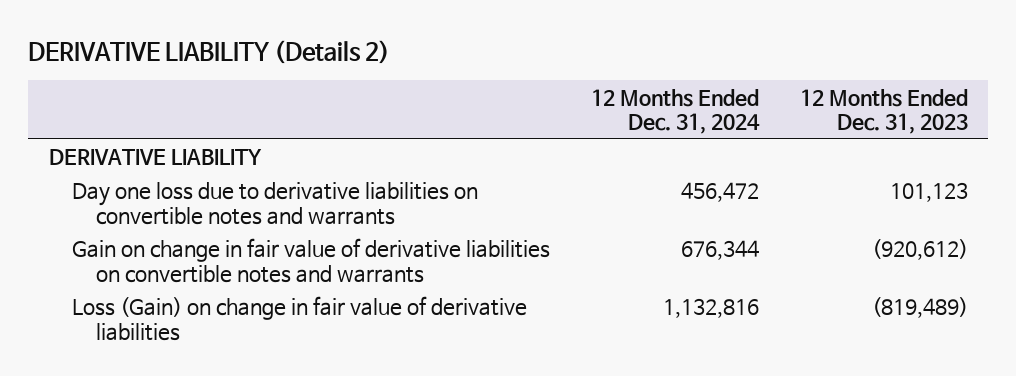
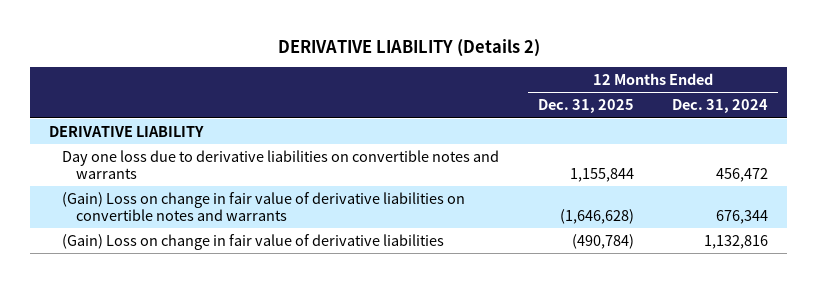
[799,88,968,134] 12 Months Ended Dec. 31, 2023 -> none
none -> [537,99,634,114] Dec. 31, 2025
[72,238,551,283] Gain on change in fair value of derivative liabilities on convertible notes and warrants -> [62,191,466,221] (Gain) Loss on change in fair value of derivative liabilities on convertible notes and warrants
[72,296,528,341] Loss (Gain) on change in fair value of derivative liabilities -> [62,233,445,250] (Gain) Loss on change in fair value of derivative liabilities

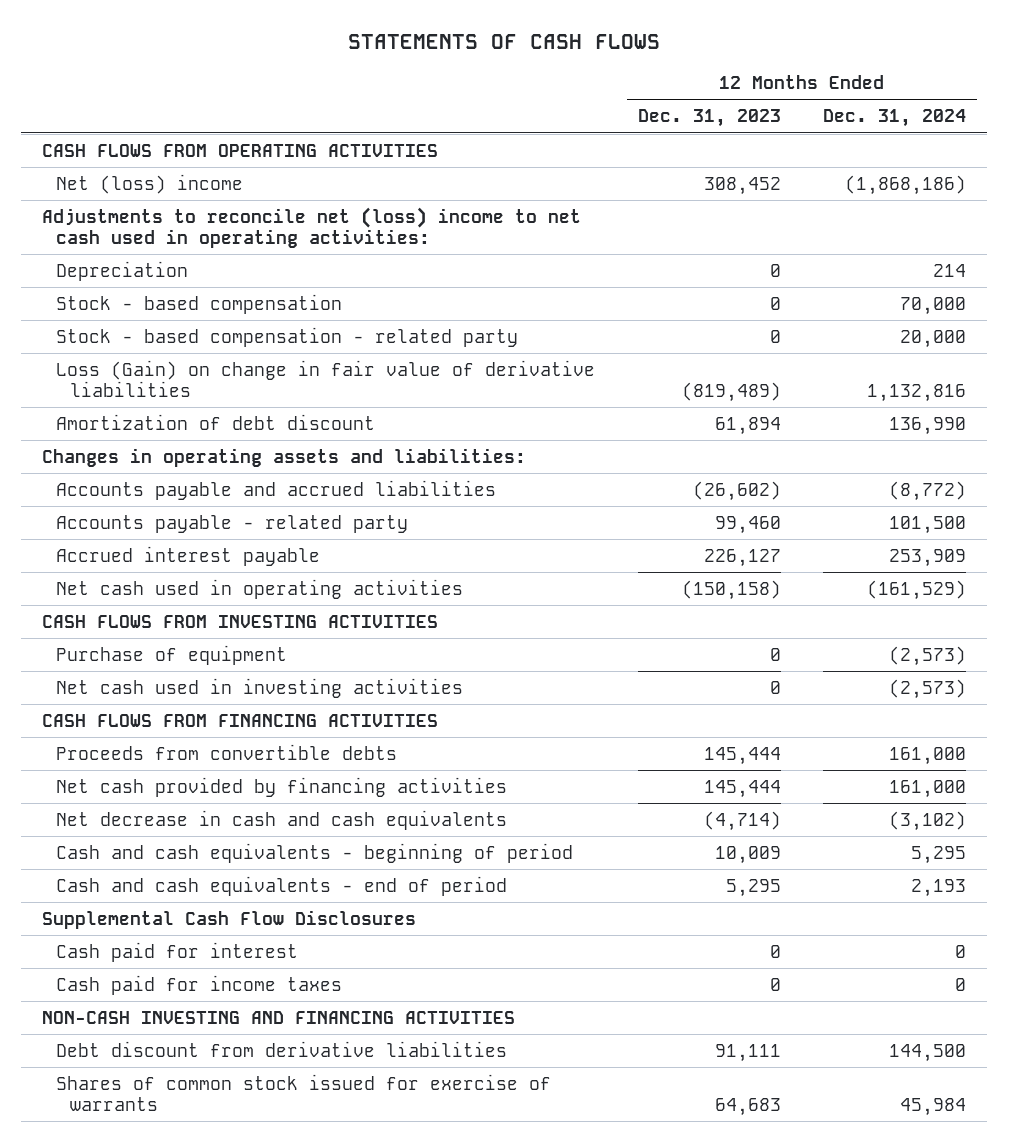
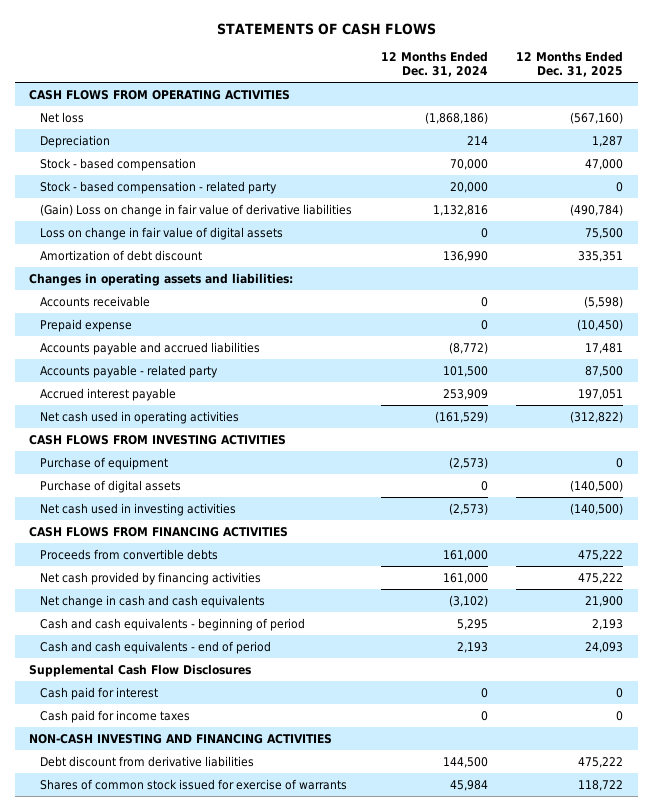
[637,109,781,128] Dec. 31, 2023 -> none
none -> [516,51,624,78] 12 Months Ended Dec. 31, 2025
[42,206,582,249] Adjustments to reconcile net (loss) income to net cash used in operating activities: -> none
[56,173,244,194] Net (loss) income -> [40,111,85,123] Net loss
[56,359,596,398] Loss (Gain) on change in fair value of derivative liabilities -> [40,203,353,217] (Gain) Loss on change in fair value of derivative liabilities
none -> [40,226,284,240] Loss on change in fair value of digital assets
none -> [40,295,151,307] Accounts receivable
none -> [40,318,133,332] Prepaid expense
none -> [40,479,182,493] Purchase of digital assets
[56,809,508,830] Net decrease in cash and cash equivalents -> [40,594,266,608] Net change in cash and cash equivalents

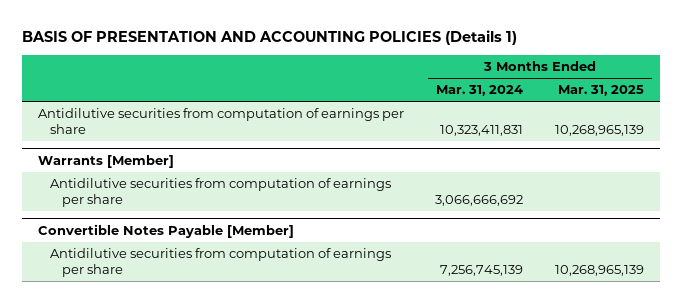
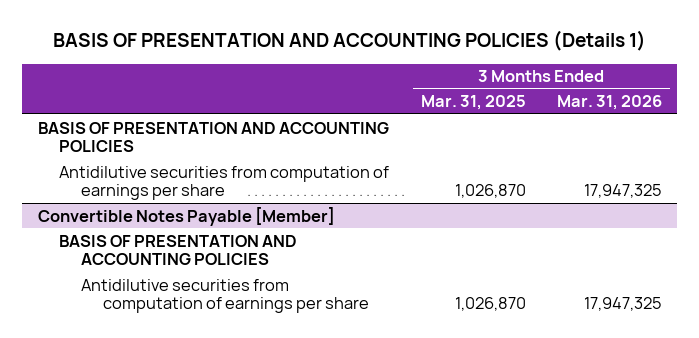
[436,85,524,97] Mar. 31, 2024 -> none
none -> [556,95,662,111] Mar. 31, 2026
[37,154,174,168] Warrants [Member] -> none
[49,178,391,207] Antidilutive securities from computation of earnings per share -> none
none -> [37,121,389,153] BASIS OF PRESENTATION AND ACCOUNTING POLICIES
[555,124,645,136] 10,268,965,139 -> [454,184,526,199] 1,026,870
none -> [59,234,298,266] BASIS OF PRESENTATION AND ACCOUNTING POLICIES
[555,264,645,276] 10,268,965,139 -> [454,297,526,312] 1,026,870

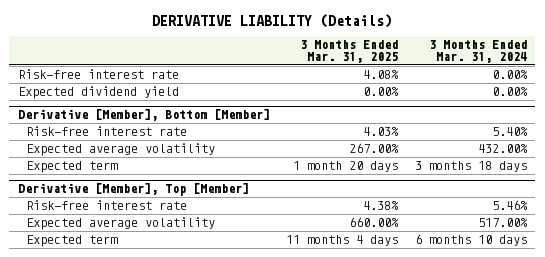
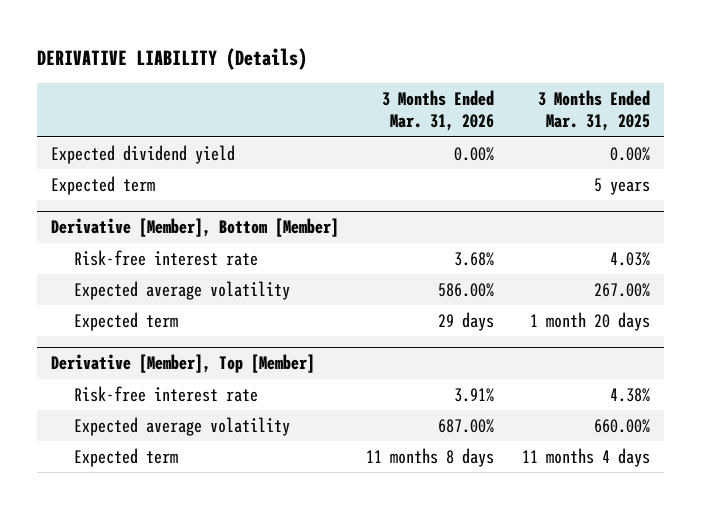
[429,40,528,64] 3 Months Ended Mar. 31, 2024 -> none
none -> [382,89,495,132] 3 Months Ended Mar. 31, 2026
[17,69,179,80] Risk-free interest rate -> none
none -> [50,175,155,195] Expected term

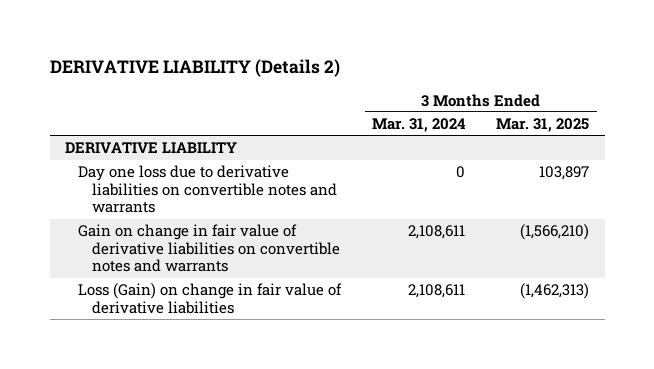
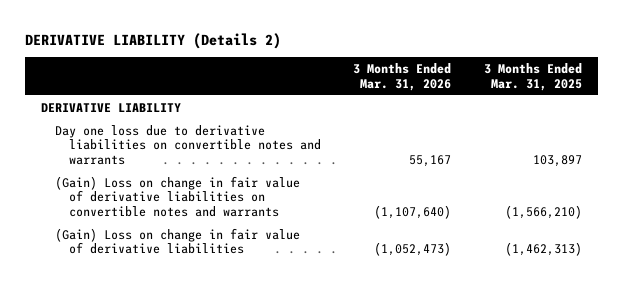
[372,118,467,133] Mar. 31, 2024 -> none
none -> [353,63,452,91] 3 Months Ended Mar. 31, 2026
[78,224,340,273] Gain on change in fair value of derivative liabilities on convertible notes and warrants -> [55,175,301,218] (Gain) Loss on change in fair value of derivative liabilities on convertible notes and warrants
[78,283,343,314] Loss (Gain) on change in fair value of derivative liabilities -> [55,227,301,255] (Gain) Loss on change in fair value of derivative liabilities

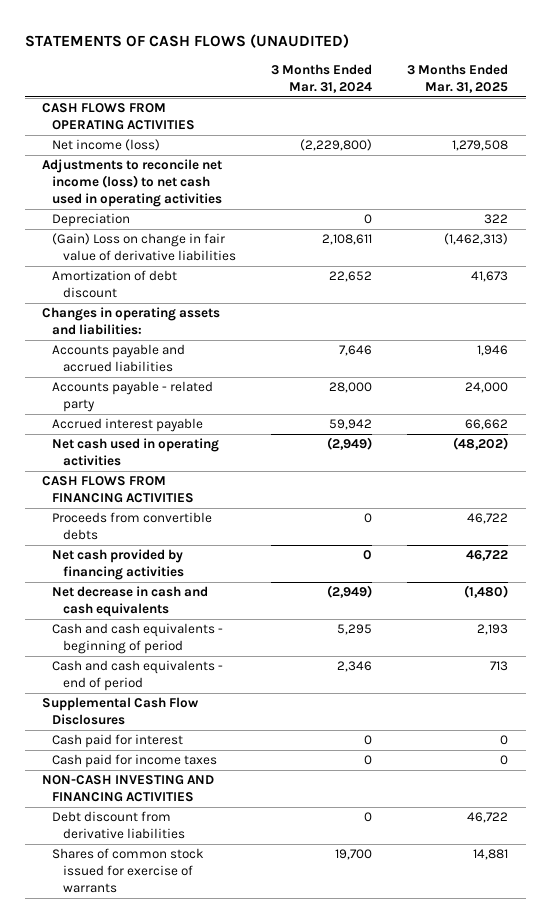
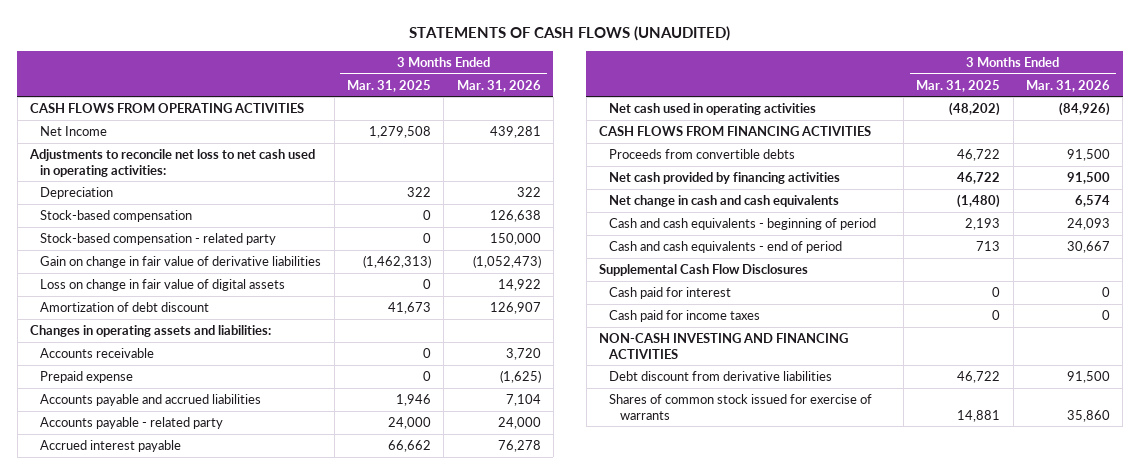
[271,63,373,93] 3 Months Ended Mar. 31, 2024 -> none
none -> [456,79,541,92] Mar. 31, 2026
[52,139,161,152] Net income (loss) -> [40,126,108,137] Net Income
[42,159,223,208] Adjustments to reconcile net income (loss) to net cash used in operating activities -> [29,149,316,177] Adjustments to reconcile net loss to net cash used in operating activities:
none -> [40,210,193,223] Stock-based compensation
none -> [40,233,277,246] Stock-based compensation - related party
[52,233,236,262] (Gain) Loss on change in fair value of derivative liabilities -> [40,256,322,269] Gain on change in fair value of derivative liabilities
none -> [40,279,286,292] Loss on change in fair value of digital assets
none -> [40,348,155,359] Accounts receivable
none -> [40,371,134,384] Prepaid expense
[52,586,209,618] Net decrease in cash and cash equivalents -> [609,195,840,208] Net change in cash and cash equivalents

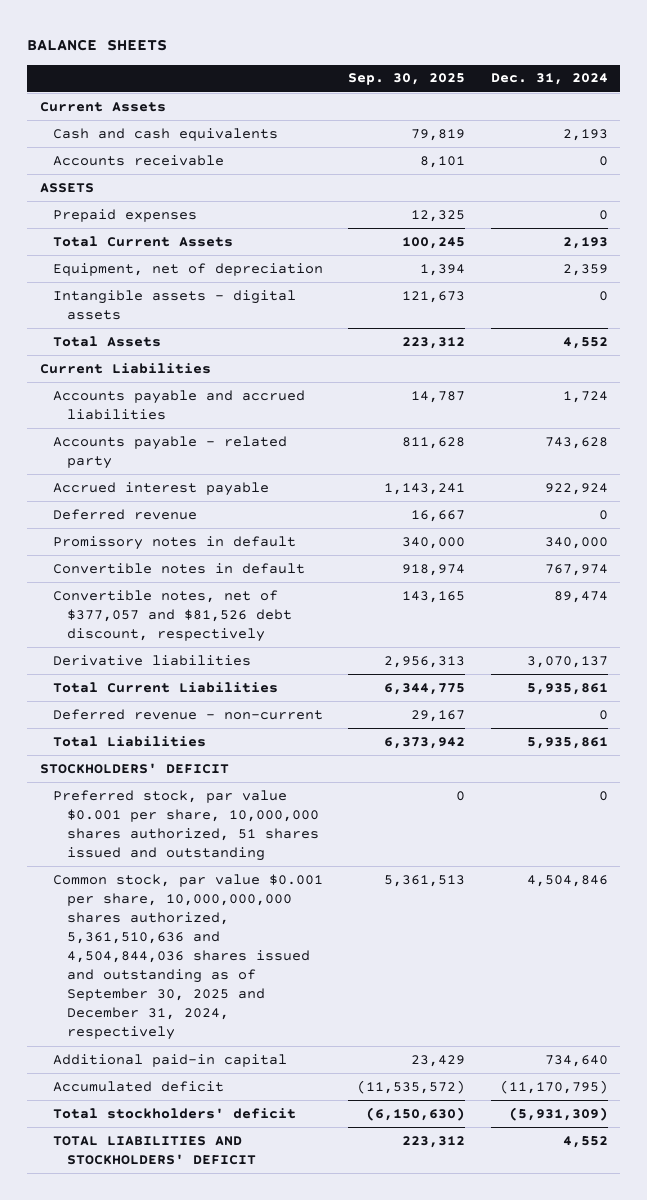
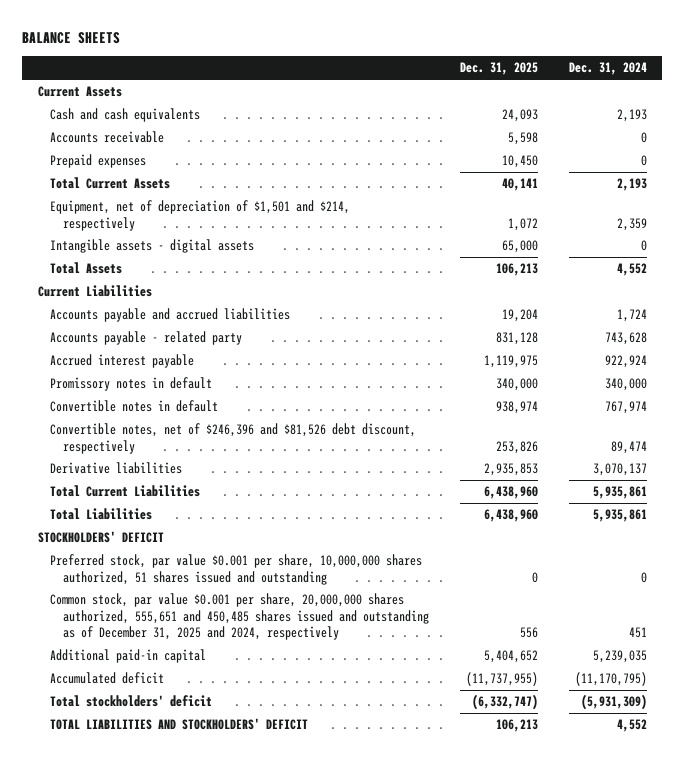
[348,73,466,86] Sep. 30, 2025 -> none
none -> [459,62,538,76] Dec. 31, 2025
[39,182,94,193] ASSETS -> none
[53,262,324,276] Equipment, net of depreciation -> [50,200,351,231] Equipment, net of depreciation of $1,501 and $214, respectively
[53,508,198,520] Deferred revenue -> none
[53,589,293,643] Convertible notes, net of $377,057 and $81,526 debt discount, respectively -> [50,423,417,454] Convertible notes, net of $246,396 and $81,526 debt discount, respectively
[53,708,324,720] Deferred revenue - non-current -> none
[53,873,324,1041] Common stock, par value $0.001 per share, 10,000,000,000 shares authorized, 5,361,510,636 and 4,504,844,036 shares issued and outstanding as of September 30, 2025 and December 31, 2024, respectively -> [50,593,429,641] Common stock, par value $0.001 per share, 20,000,000 shares authorized, 555,651 and 450,485 shares issued and outstanding as of December 31, 2025 and 2024, respectively
[526,874,608,887] 4,504,846 -> [628,627,647,639] 451
[544,1054,608,1067] 734,640 -> [592,650,647,664] 5,239,035

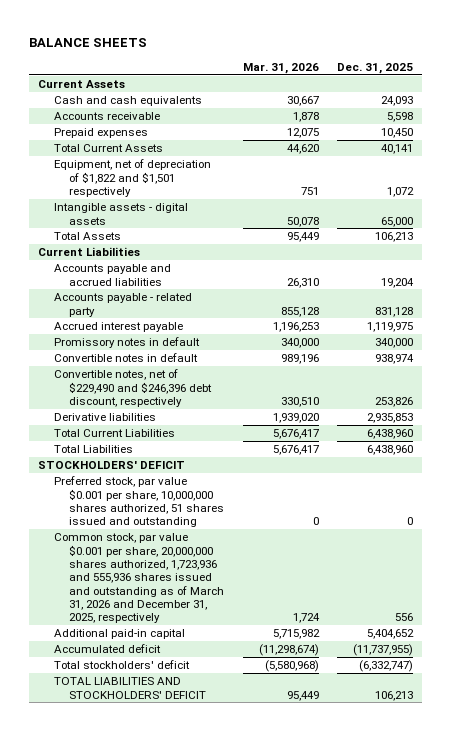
[568,62,647,76] Dec. 31, 2024 -> none
none -> [242,62,319,74] Mar. 31, 2026
[50,200,351,231] Equipment, net of depreciation of $1,501 and $214, respectively -> [53,159,211,197] Equipment, net of depreciation of $1,822 and $1,501 respectively
[50,423,417,454] Convertible notes, net of $246,396 and $81,526 debt discount, respectively -> [53,369,213,407] Convertible notes, net of $229,490 and $246,396 debt discount, respectively
[50,593,429,641] Common stock, par value $0.001 per share, 20,000,000 shares authorized, 555,651 and 450,485 shares issued and outstanding as of December 31, 2025 and 2024, respectively -> [53,533,225,624] Common stock, par value $0.001 per share, 20,000,000 shares authorized, 1,723,936 and 555,936 shares issued and outstanding as of March 31, 2026 and December 31, 2025, respectively

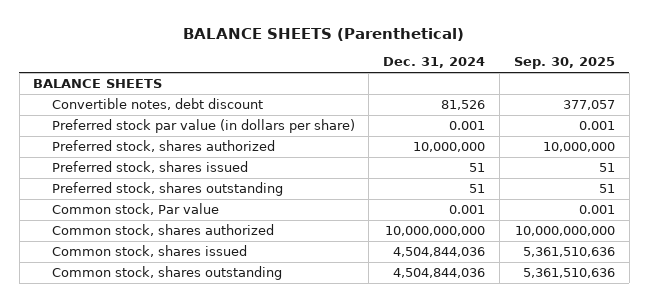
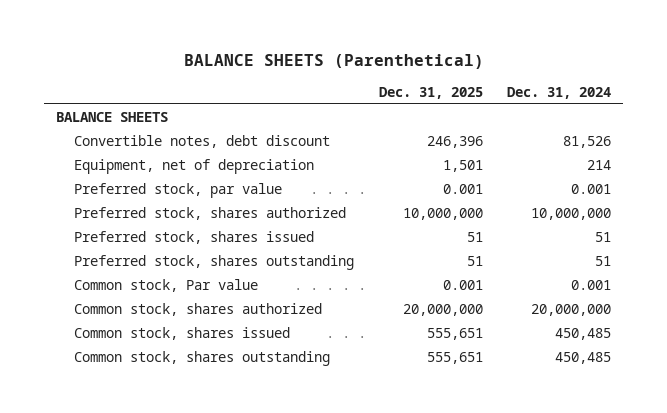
[513,57,615,70] Sep. 30, 2025 -> none
none -> [378,86,483,99] Dec. 31, 2025
none -> [74,159,315,175] Equipment, net of depreciation
[51,119,355,134] Preferred stock par value (in dollars per share) -> [74,183,283,199] Preferred stock, par value
[385,226,486,237] 10,000,000,000 -> [531,304,612,317] 20,000,000
[393,247,486,258] 4,504,844,036 -> [555,328,612,341] 450,485
[393,268,486,279] 4,504,844,036 -> [555,352,612,365] 450,485

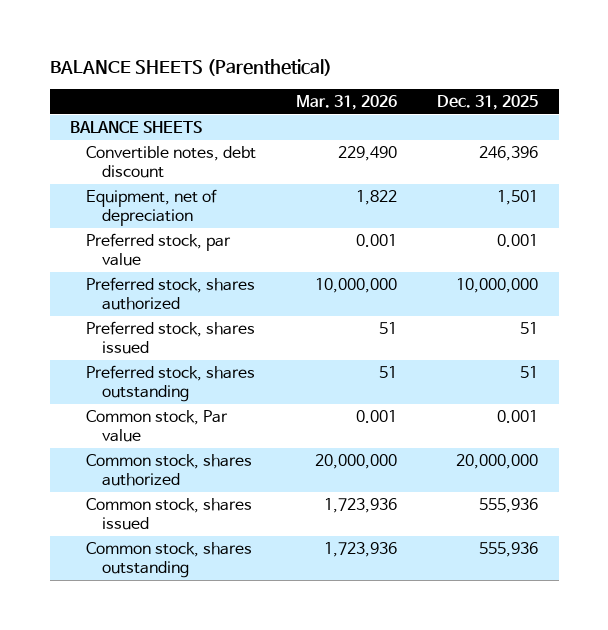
[507,86,612,99] Dec. 31, 2024 -> none
none -> [296,94,398,110] Mar. 31, 2026
[426,328,483,341] 555,651 -> [479,498,539,514] 555,936
[426,352,483,365] 555,651 -> [479,542,539,558] 555,936

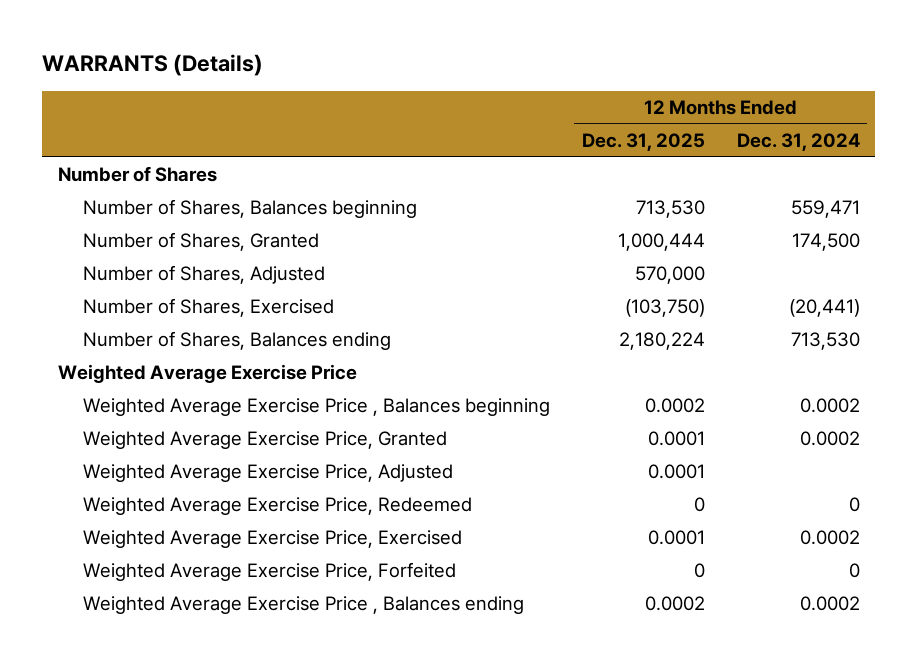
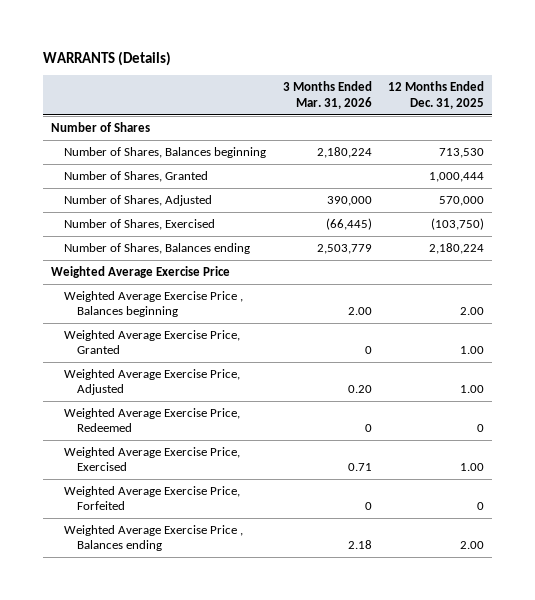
[736,132,860,151] Dec. 31, 2024 -> none
none -> [282,81,372,109] 3 Months Ended Mar. 31, 2026
[644,398,705,414] 0.0002 -> [459,307,484,316] 2.00
[647,431,705,447] 0.0001 -> [459,346,484,355] 1.00
[647,464,705,480] 0.0001 -> [459,385,484,394] 1.00
[647,530,705,546] 0.0001 -> [459,463,484,472] 1.00
[644,596,705,612] 0.0002 -> [459,541,484,550] 2.00

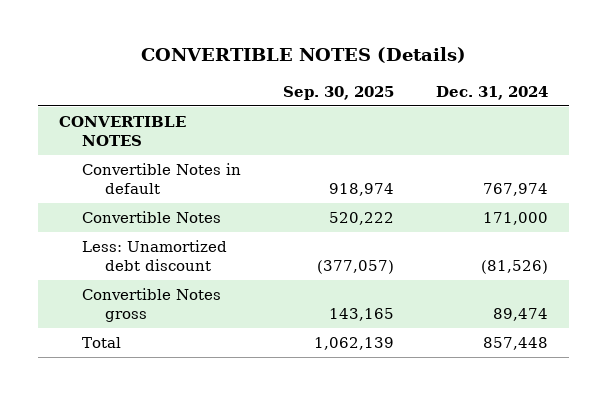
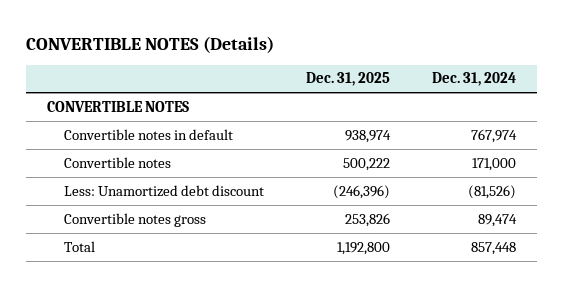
[283,85,395,100] Sep. 30, 2025 -> none
none -> [306,72,391,87] Dec. 31, 2025
[82,163,242,194] Convertible Notes in default -> [64,128,234,140] Convertible notes in default
[82,211,222,224] Convertible Notes -> [64,156,172,168] Convertible notes
[82,288,222,322] Convertible Notes gross -> [64,212,207,227] Convertible notes gross

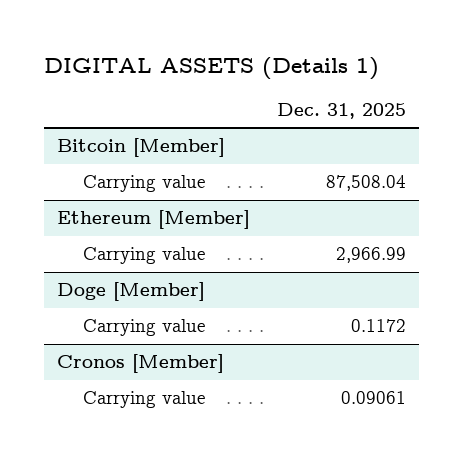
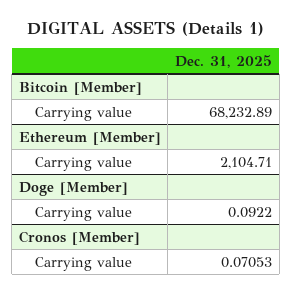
[325,175,406,192] 87,508.04 -> [209,106,273,119] 68,232.89
[335,247,406,264] 2,966.99 -> [220,156,273,169] 2,104.71
[350,319,406,333] 0.1172 -> [228,206,273,218] 0.0922
[340,391,406,405] 0.09061 -> [221,256,273,268] 0.07053

